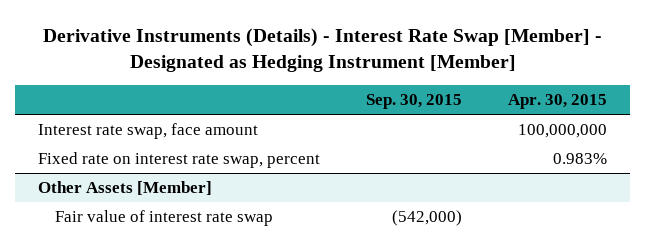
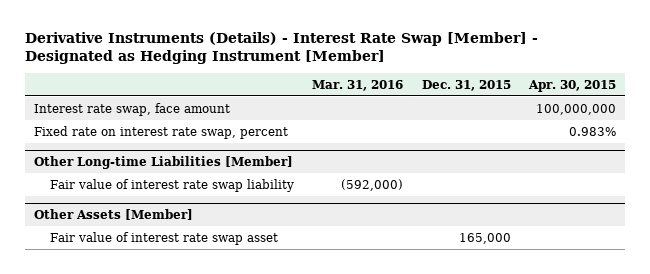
[366,94,463,110] Sep. 30, 2015 -> none
none -> [312,79,404,91] Mar. 31, 2016
none -> [421,79,511,91] Dec. 31, 2015
none -> [33,156,293,170] Other Long-time Liabilities [Member]
none -> [49,178,294,192] Fair value of interest rate swap liability
[54,209,273,226] Fair value of interest rate swap -> [49,231,278,245] Fair value of interest rate swap asset

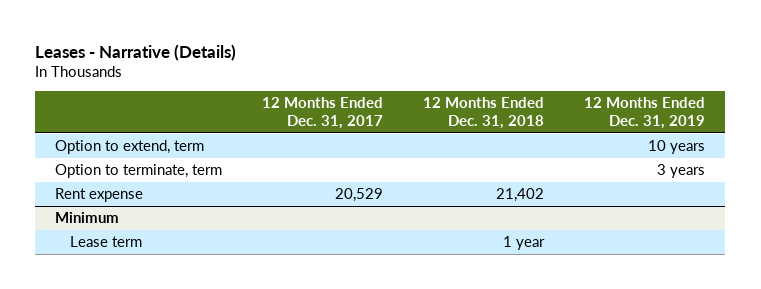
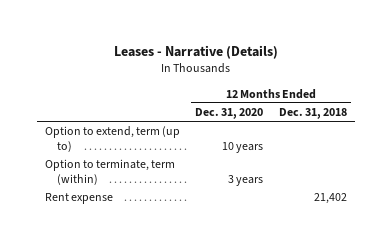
[262,97,384,129] 12 Months Ended Dec. 31, 2017 -> none
[584,97,706,129] 12 Months Ended Dec. 31, 2019 -> none
none -> [195,107,264,119] Dec. 31, 2020
[55,140,205,155] Option to extend, term -> [44,126,180,153] Option to extend, term (up to)
[55,164,223,179] Option to terminate, term -> [44,159,175,186] Option to terminate, term (within)
[55,212,120,224] Minimum -> none
[70,236,143,248] Lease term -> none

